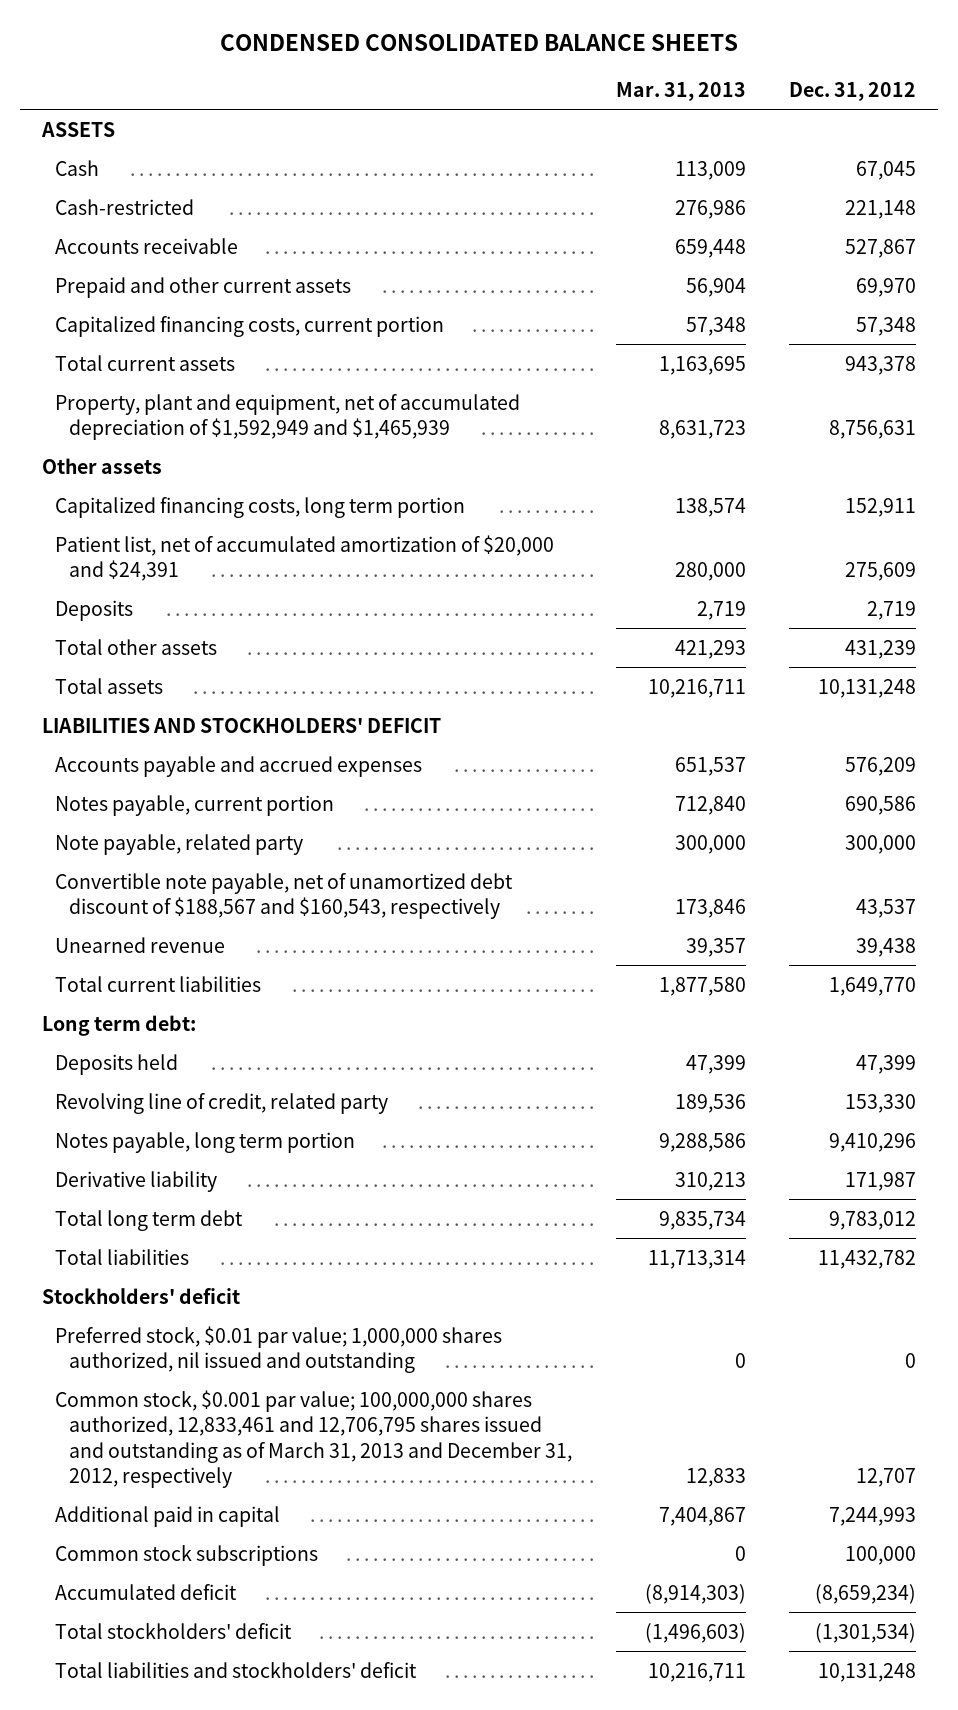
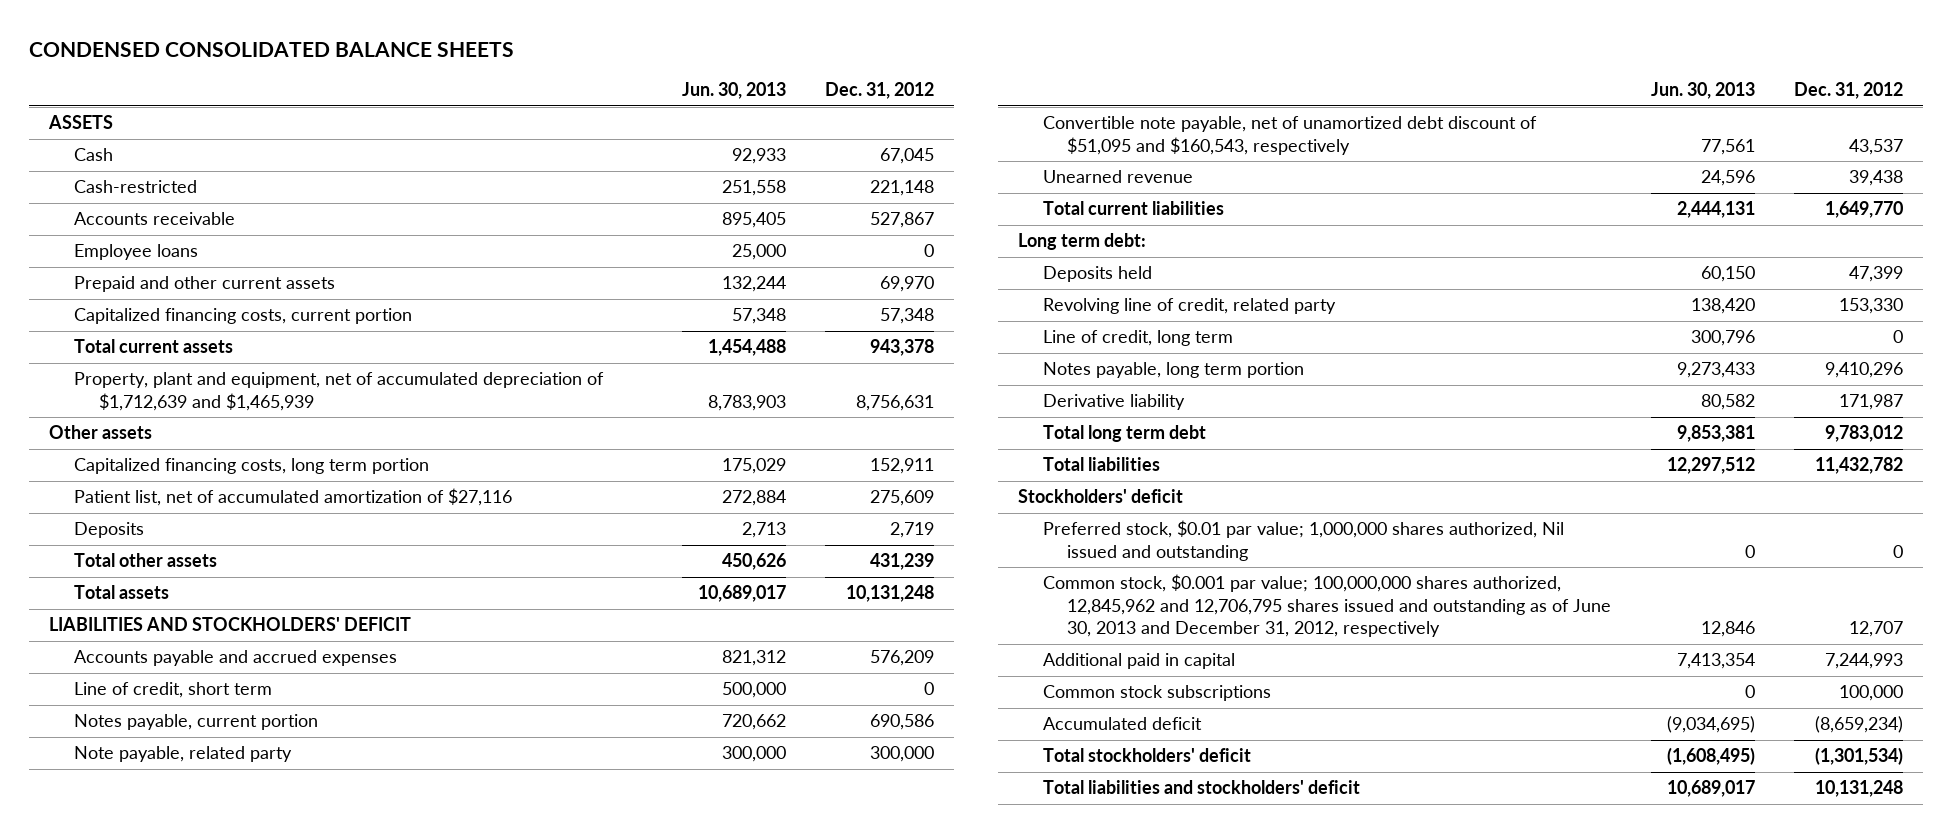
[615,81,746,101] Mar. 31, 2013 -> none
none -> [681,82,786,100] Jun. 30, 2013
none -> [73,244,198,261] Employee loans
[55,393,521,441] Property, plant and equipment, net of accumulated depreciation of $1,592,949 and $1,465,939 -> [73,372,604,411] Property, plant and equipment, net of accumulated depreciation of $1,712,639 and $1,465,939
[55,534,555,582] Patient list, net of accumulated amortization of $20,000 and $24,391 -> [73,488,512,507] Patient list, net of accumulated amortization of $27,116
none -> [73,682,272,699] Line of credit, short term
[55,872,514,920] Convertible note payable, net of unamortized debt discount of $188,567 and $160,543, respectively -> [1042,116,1537,155] Convertible note payable, net of unamortized debt discount of $51,095 and $160,543, respectively
none -> [1042,330,1233,347] Line of credit, long term
[55,1325,503,1374] Preferred stock, $0.01 par value; 1,000,000 shares authorized, nil issued and outstanding -> [1042,520,1564,561] Preferred stock, $0.01 par value; 1,000,000 shares authorized, Nil issued and outstanding
[55,1389,573,1489] Common stock, $0.001 par value; 100,000,000 shares authorized, 12,833,461 and 12,706,795 shares issued and outstanding as of March 31, 2013 and December 31, 2012, respectively -> [1042,574,1612,638] Common stock, $0.001 par value; 100,000,000 shares authorized, 12,845,962 and 12,706,795 shares issued and outstanding as of June 30, 2013 and December 31, 2012, respectively

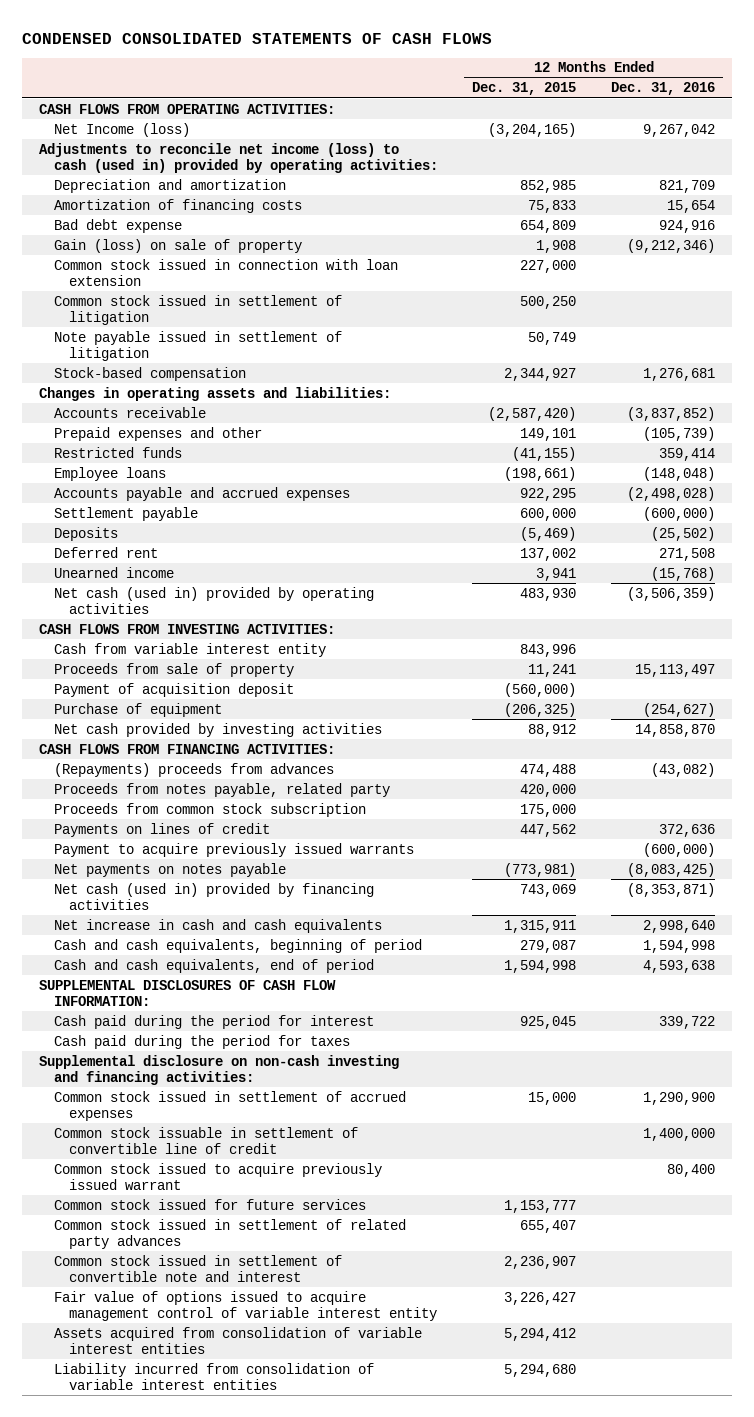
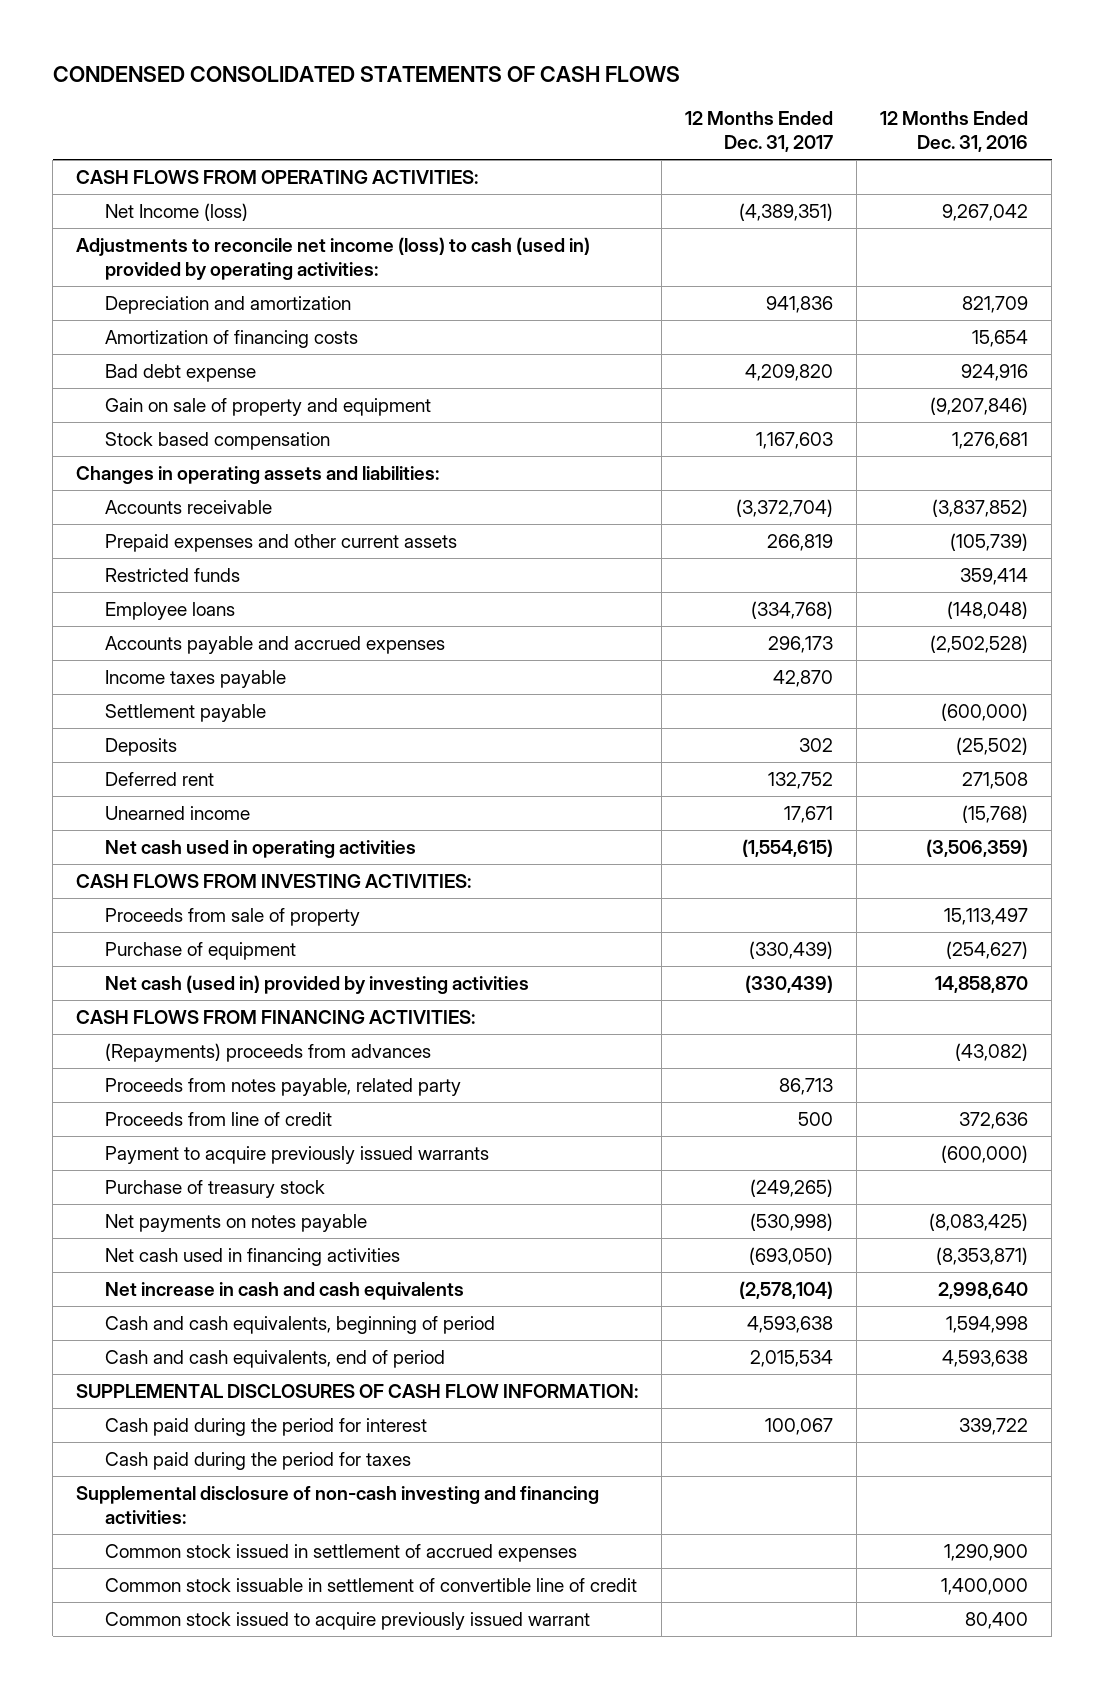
[472,82,577,96] Dec. 31, 2015 -> none
none -> [685,110,834,153] 12 Months Ended Dec. 31, 2017
[53,258,398,286] Common stock issued in connection with loan extension -> none
[53,294,342,325] Common stock issued in settlement of litigation -> none
[53,330,342,361] Note payable issued in settlement of litigation -> none
[53,238,302,253] Gain (loss) on sale of property -> [104,397,431,416] Gain on sale of property and equipment
[626,238,715,253] (9,212,346) -> [930,396,1029,415] (9,207,846)
[53,366,246,381] Stock-based compensation -> [104,431,330,450] Stock based compensation
[53,426,262,441] Prepaid expenses and other -> [104,533,457,552] Prepaid expenses and other current assets
[626,486,715,501] (2,498,028) -> [930,634,1029,653] (2,502,528)
none -> [104,669,286,688] Income taxes payable
[53,586,374,614] Net cash (used in) provided by operating activities -> [104,839,416,858] Net cash used in operating activities
[53,642,326,657] Cash from variable interest entity -> none
[53,682,294,697] Payment of acquisition deposit -> none
[53,722,382,737] Net cash provided by investing activities -> [104,974,529,994] Net cash (used in) provided by investing activities
[53,802,366,817] Proceeds from common stock subscription -> none
[53,822,270,837] Payments on lines of credit -> [104,1111,332,1126] Proceeds from line of credit
none -> [104,1179,325,1198] Purchase of treasury stock
[53,882,374,910] Net cash (used in) provided by financing activities -> [104,1247,400,1266] Net cash used in financing activities
[39,1054,400,1085] Supplemental disclosure on non-cash investing and financing activities: -> [76,1485,600,1524] Supplemental disclosure of non-cash investing and financing activities:
[53,1198,366,1210] Common stock issued for future services -> none
[53,1218,406,1249] Common stock issued in settlement of related party advances -> none
[53,1254,342,1282] Common stock issued in settlement of convertible note and interest -> none
[53,1290,437,1321] Fair value of options issued to acquire management control of variable interest entity -> none
[53,1326,422,1354] Assets acquired from consolidation of variable interest entities -> none
[53,1362,374,1390] Liability incurred from consolidation of variable interest entities -> none

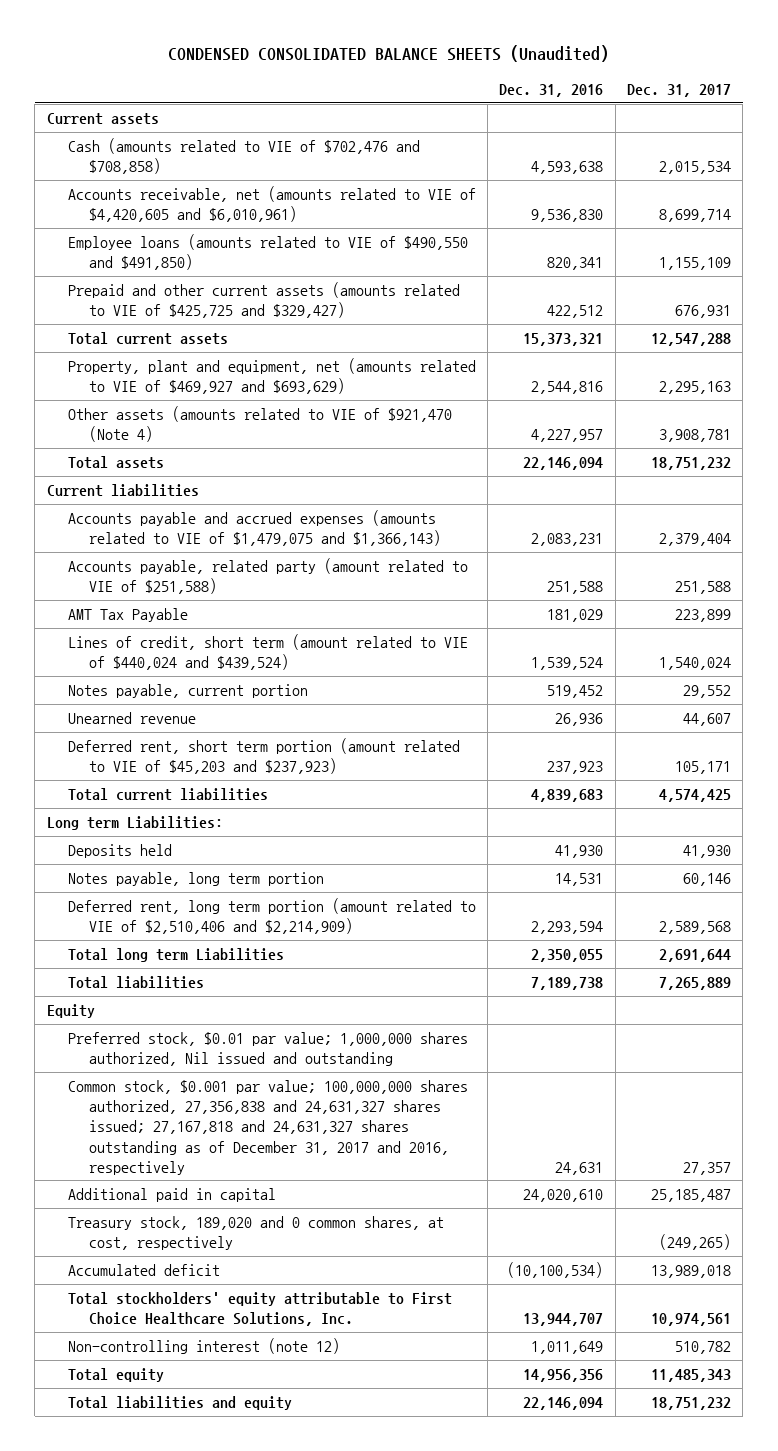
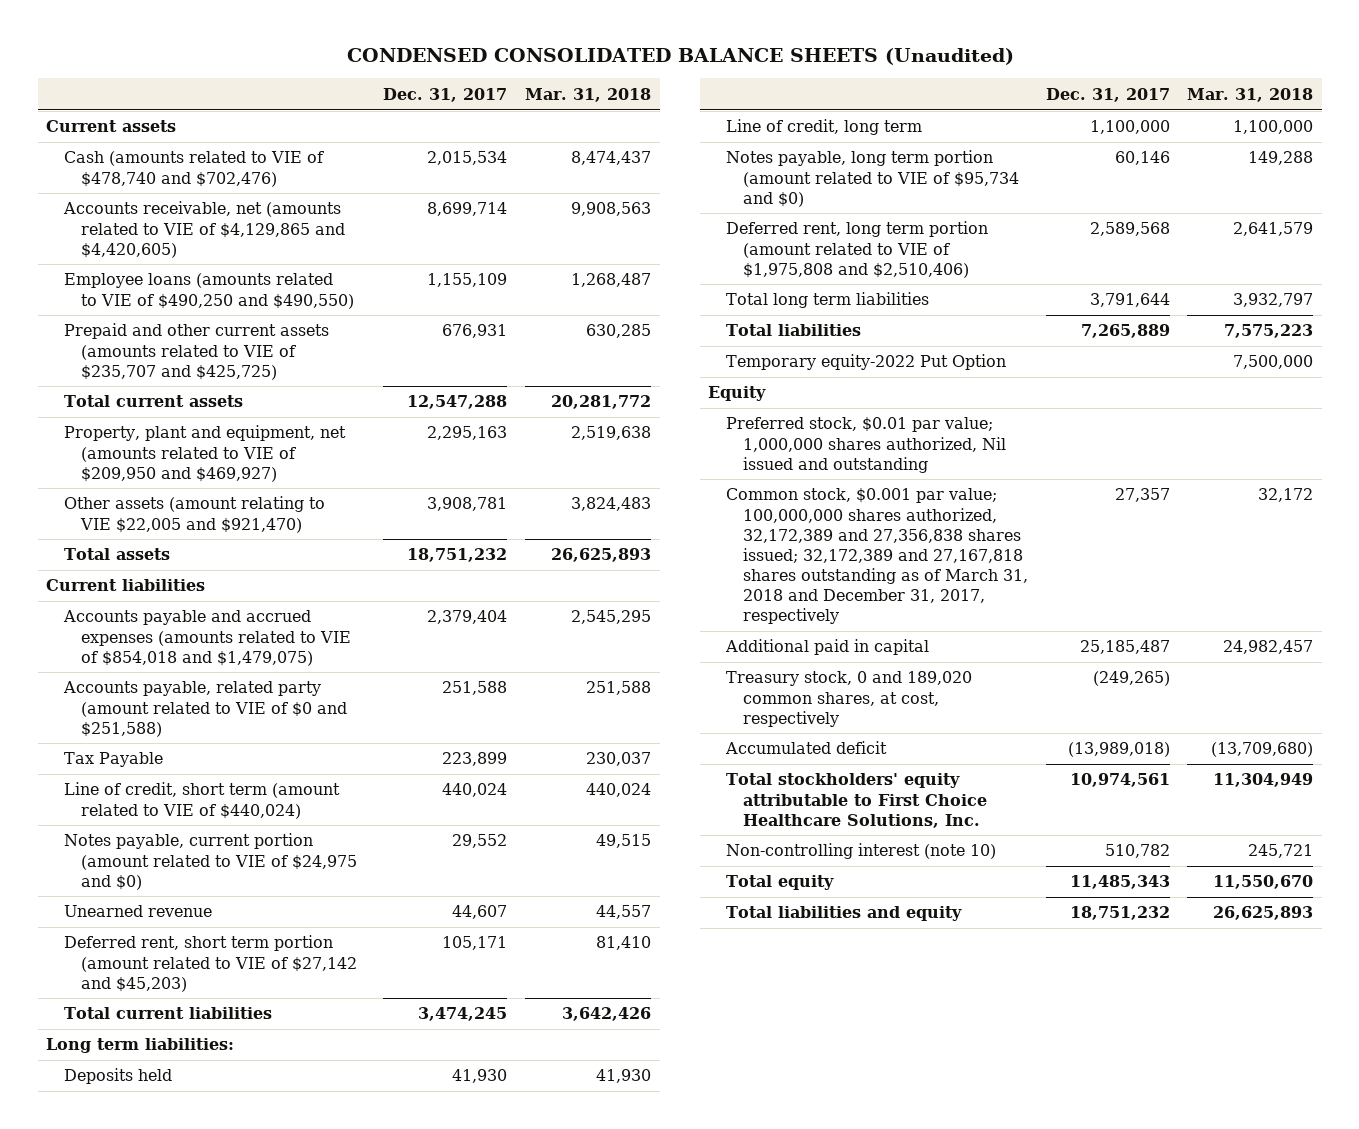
[499,84,604,98] Dec. 31, 2016 -> none
none -> [524,87,651,102] Mar. 31, 2018
[67,137,420,175] Cash (amounts related to VIE of $702,476 and $708,858) -> [63,151,324,187] Cash (amounts related to VIE of $478,740 and $702,476)
[67,185,476,223] Accounts receivable, net (amounts related to VIE of $4,420,605 and $6,010,961) -> [62,201,346,258] Accounts receivable, net (amounts related to VIE of $4,129,865 and $4,420,605)
[67,233,468,271] Employee loans (amounts related to VIE of $490,550 and $491,850) -> [63,273,355,309] Employee loans (amounts related to VIE of $490,250 and $490,550)
[67,281,460,319] Prepaid and other current assets (amounts related to VIE of $425,725 and $329,427) -> [63,323,329,380] Prepaid and other current assets (amounts related to VIE of $235,707 and $425,725)
[67,357,476,395] Property, plant and equipment, net (amounts related to VIE of $469,927 and $693,629) -> [63,425,346,482] Property, plant and equipment, net (amounts related to VIE of $209,950 and $469,927)
[67,405,452,443] Other assets (amounts related to VIE of $921,470 (Note 4) -> [63,496,325,533] Other assets (amount relating to VIE $22,005 and $921,470)
[67,509,442,547] Accounts payable and accrued expenses (amounts related to VIE of $1,479,075 and $1,366,143) -> [62,610,352,666] Accounts payable and accrued expenses (amounts related to VIE of $854,018 and $1,479,075)
[67,557,468,595] Accounts payable, related party (amount related to VIE of $251,588) -> [62,681,348,737] Accounts payable, related party (amount related to VIE of $0 and $251,588)
[67,607,188,622] AMT Tax Payable -> [63,752,163,768] Tax Payable
[67,633,468,671] Lines of credit, short term (amount related to VIE of $440,024 and $439,524) -> [63,782,340,819] Line of credit, short term (amount related to VIE of $440,024)
[659,657,732,671] 1,540,024 -> [442,783,508,798] 440,024
[67,683,308,698] Notes payable, current portion -> [63,833,358,890] Notes payable, current portion (amount related to VIE of $24,975 and $0)
[67,737,460,775] Deferred rent, short term portion (amount related to VIE of $45,203 and $237,923) -> [63,935,358,992] Deferred rent, short term portion (amount related to VIE of $27,142 and $45,203)
[659,788,732,802] 4,574,425 -> [418,1007,508,1022] 3,474,245
[46,815,223,830] Long term Liabilities: -> [46,1038,235,1054] Long term liabilities:
none -> [725,119,922,136] Line of credit, long term
[67,871,324,886] Notes payable, long term portion -> [725,150,1020,207] Notes payable, long term portion (amount related to VIE of $95,734 and $0)
[67,897,476,935] Deferred rent, long term portion (amount related to VIE of $2,510,406 and $2,214,909) -> [725,221,988,278] Deferred rent, long term portion (amount related to VIE of $1,975,808 and $2,510,406)
[67,947,284,962] Total long term Liabilities -> [725,292,929,309] Total long term liabilities
[659,948,732,962] 2,691,644 -> [1089,293,1170,308] 3,791,644
none -> [725,354,1006,371] Temporary equity-2022 Put Option
[67,1079,468,1175] Common stock, $0.001 par value; 100,000,000 shares authorized, 27,356,838 and 24,631,327 shares issued; 27,167,818 and 24,631,327 shares outstanding as of December 31, 2017 and 2016, respectively -> [725,488,1029,624] Common stock, $0.001 par value; 100,000,000 shares authorized, 32,172,389 and 27,356,838 shares issued; 32,172,389 and 27,167,818 shares outstanding as of March 31, 2018 and December 31, 2017, respectively
[67,1215,444,1251] Treasury stock, 189,020 and 0 common shares, at cost, respectively -> [725,671,972,727] Treasury stock, 0 and 189,020 common shares, at cost, respectively
[651,1264,732,1278] 13,989,018 -> [1067,742,1170,758] (13,989,018)
[67,1337,340,1354] Non-controlling interest (note 12) -> [725,843,996,860] Non-controlling interest (note 10)

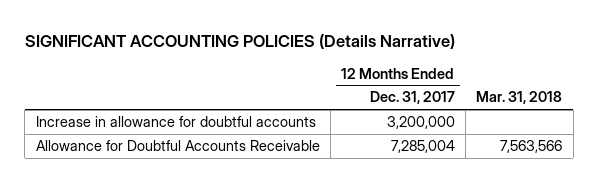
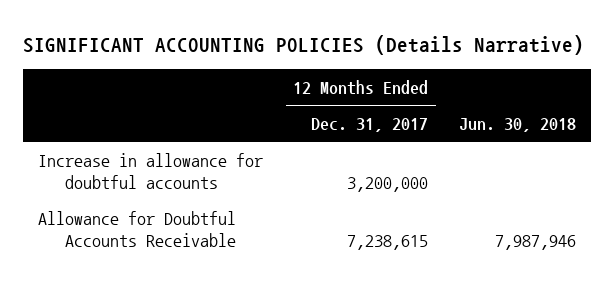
[476,91,563,105] Mar. 31, 2018 -> none
none -> [458,118,576,133] Jun. 30, 2018
[390,140,455,154] 7,285,004 -> [347,234,429,250] 7,238,615

